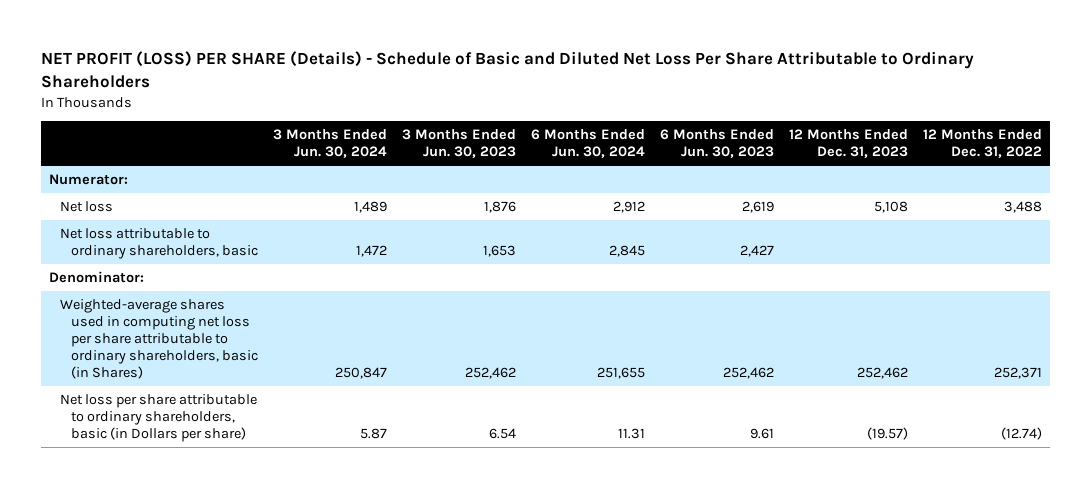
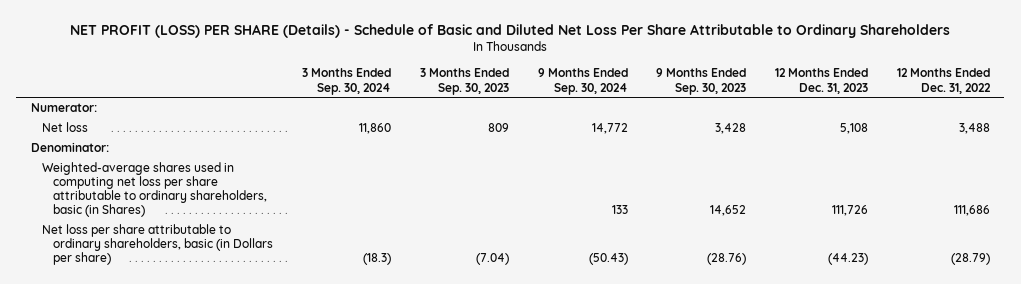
[273,129,388,159] 3 Months Ended Jun. 30, 2024 -> none
[402,129,517,159] 3 Months Ended Jun. 30, 2023 -> none
[531,129,646,159] 6 Months Ended Jun. 30, 2024 -> none
[660,129,775,159] 6 Months Ended Jun. 30, 2023 -> none
none -> [302,68,392,95] 3 Months Ended Sep. 30, 2024
none -> [419,68,509,95] 3 Months Ended Sep. 30, 2023
none -> [537,68,628,95] 9 Months Ended Sep. 30, 2024
none -> [656,68,747,95] 9 Months Ended Sep. 30, 2023
[60,228,259,260] Net loss attributable to ordinary shareholders, basic -> none
[857,367,909,380] 252,462 -> [832,205,869,217] 111,726
[994,367,1043,380] 252,371 -> [953,205,990,217] 111,686
[867,427,909,441] (19.57) -> [828,253,869,266] (44.23)
[1001,427,1043,441] (12.74) -> [950,253,990,266] (28.79)

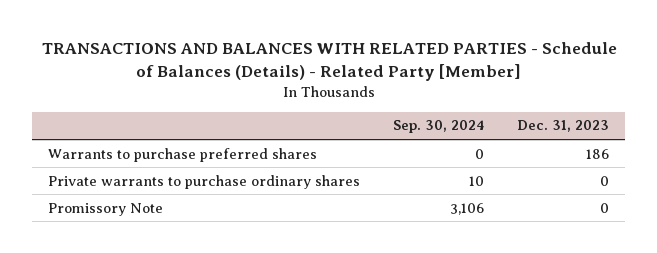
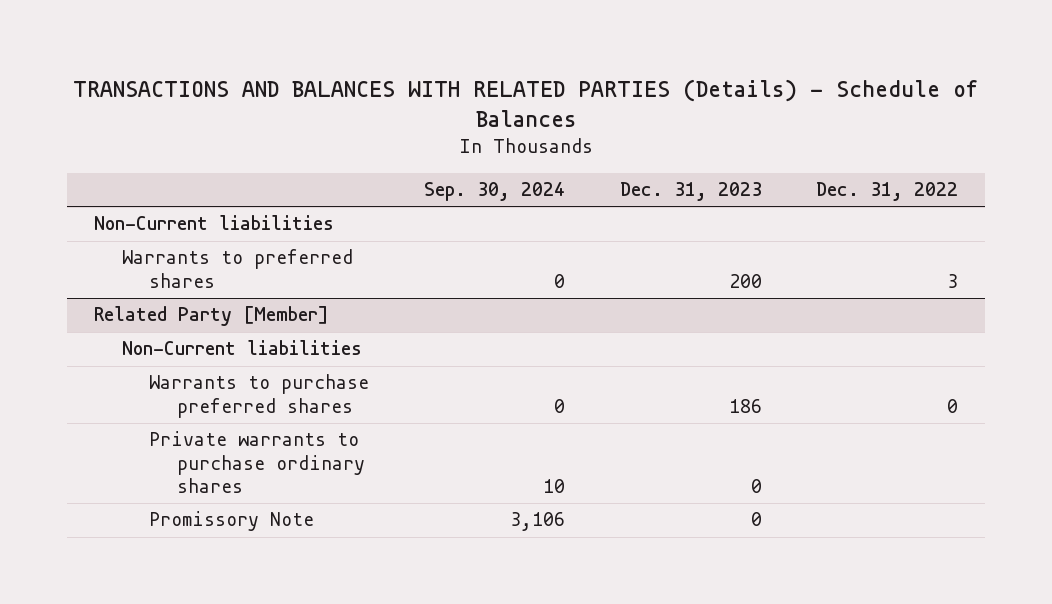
[41,42,617,82] TRANSACTIONS AND BALANCES WITH RELATED PARTIES - Schedule of Balances (Details) - Related Party [Member] -> [72,78,978,128] TRANSACTIONS AND BALANCES WITH RELATED PARTIES (Details) - Schedule of Balances
none -> [816,182,959,202] Dec. 31, 2022
none -> [93,215,334,231] Non-Current liabilities
none -> [121,249,353,288] Warrants to preferred shares
none -> [93,306,329,327] Related Party [Member]
none -> [121,340,362,356] Non-Current liabilities

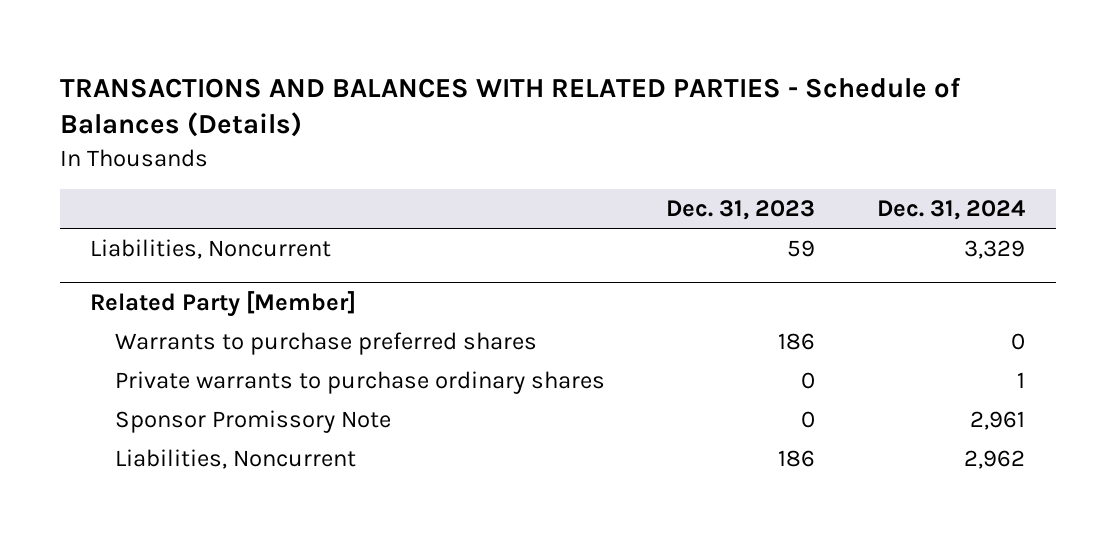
[72,78,978,128] TRANSACTIONS AND BALANCES WITH RELATED PARTIES (Details) - Schedule of Balances -> [59,76,961,138] TRANSACTIONS AND BALANCES WITH RELATED PARTIES - Schedule of Balances (Details)
[423,182,565,202] Sep. 30, 2024 -> none
[816,182,959,202] Dec. 31, 2022 -> none
none -> [876,200,1025,221] Dec. 31, 2024
[93,215,334,231] Non-Current liabilities -> none
[121,249,353,288] Warrants to preferred shares -> none
none -> [90,239,332,260] Liabilities, Noncurrent
[121,340,362,356] Non-Current liabilities -> none
[149,511,315,532] Promissory Note -> [115,410,392,434] Sponsor Promissory Note
none -> [115,449,357,470] Liabilities, Noncurrent

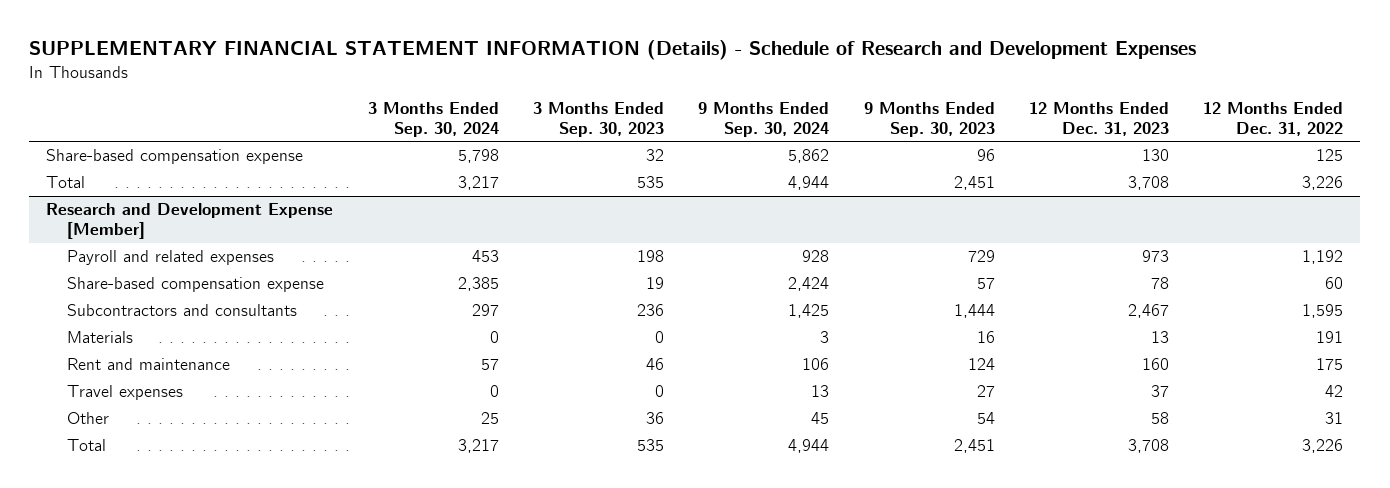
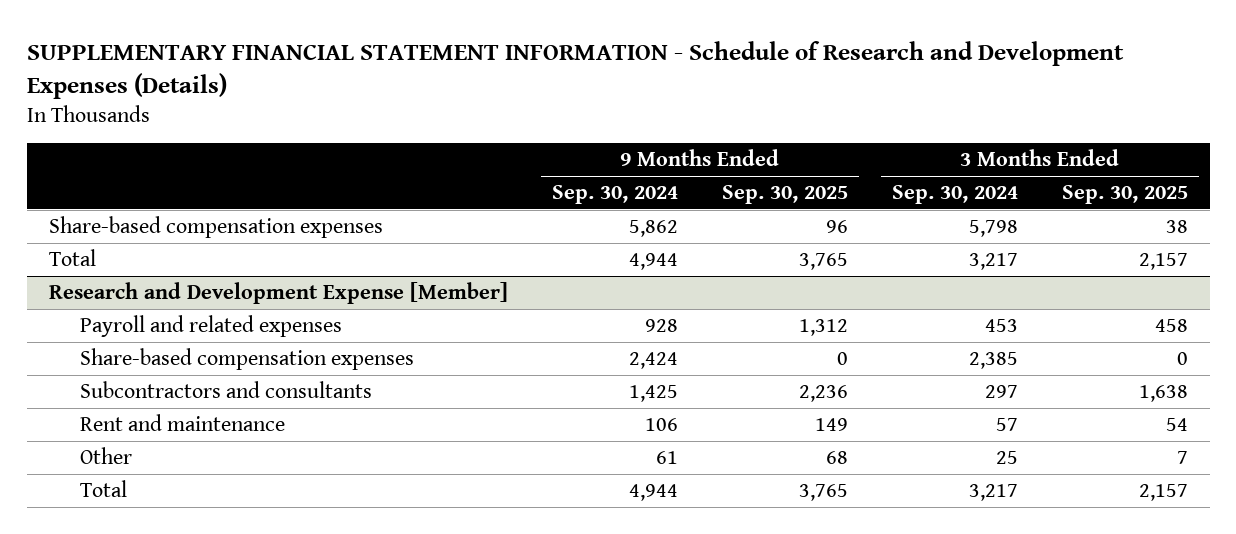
[29,40,1197,61] SUPPLEMENTARY FINANCIAL STATEMENT INFORMATION (Details) - Schedule of Research and Development Expenses -> [26,40,1124,99] SUPPLEMENTARY FINANCIAL STATEMENT INFORMATION - Schedule of Research and Development Expenses (Details)
[532,101,664,137] 3 Months Ended Sep. 30, 2023 -> none
[863,101,995,137] 9 Months Ended Sep. 30, 2023 -> none
[1028,101,1169,136] 12 Months Ended Dec. 31, 2023 -> none
[1203,101,1344,136] 12 Months Ended Dec. 31, 2022 -> none
none -> [721,185,848,205] Sep. 30, 2025
none -> [1061,185,1188,205] Sep. 30, 2025
[46,149,304,165] Share-based compensation expense -> [48,216,383,239] Share-based compensation expenses
[67,277,325,293] Share-based compensation expense -> [79,348,414,371] Share-based compensation expenses
[67,331,134,344] Materials -> none
[67,385,184,401] Travel expenses -> none
[811,412,830,425] 45 -> [655,451,678,465] 61

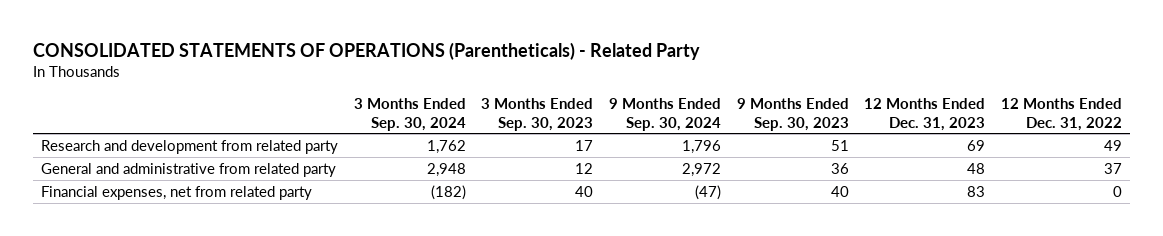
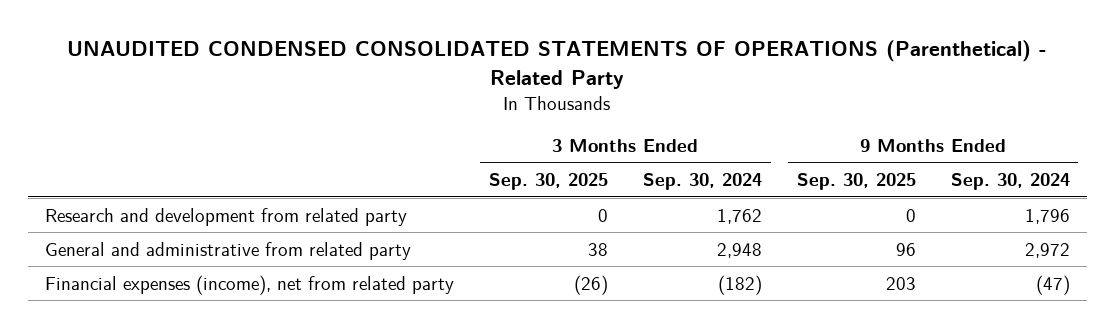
[33,41,701,60] CONSOLIDATED STATEMENTS OF OPERATIONS (Parentheticals) - Related Party -> [67,40,1048,90] UNAUDITED CONDENSED CONSOLIDATED STATEMENTS OF OPERATIONS (Parenthetical) - Related Party
[481,97,594,131] 3 Months Ended Sep. 30, 2023 -> none
[736,97,849,131] 9 Months Ended Sep. 30, 2023 -> none
[864,97,986,131] 12 Months Ended Dec. 31, 2023 -> none
[1001,97,1123,131] 12 Months Ended Dec. 31, 2022 -> none
none -> [489,173,609,191] Sep. 30, 2025
none -> [796,173,916,191] Sep. 30, 2025
[41,185,313,200] Financial expenses, net from related party -> [45,274,455,295] Financial expenses (income), net from related party

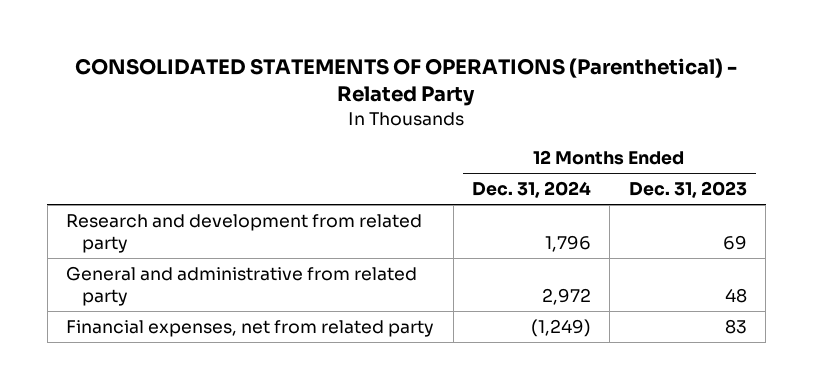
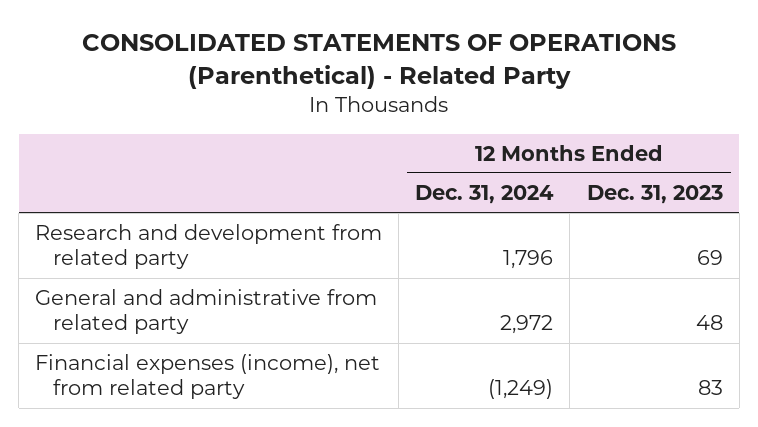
[66,319,435,337] Financial expenses, net from related party -> [35,354,381,400] Financial expenses (income), net from related party

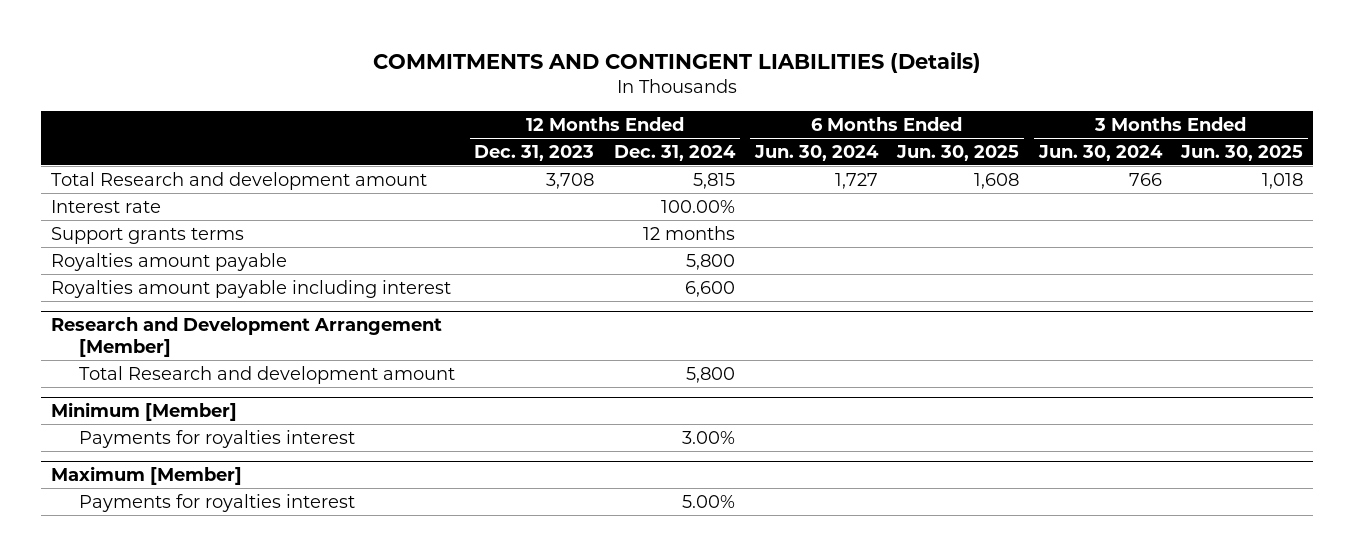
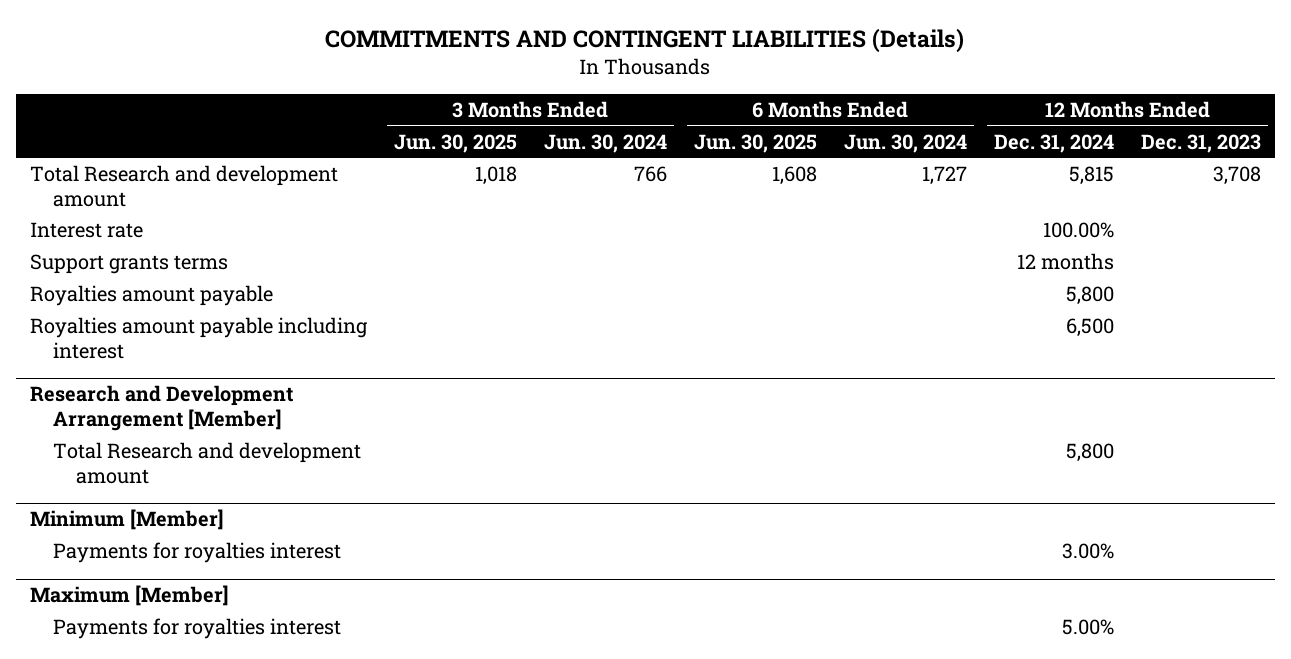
[685,280,736,297] 6,600 -> [1066,318,1115,338] 6,500

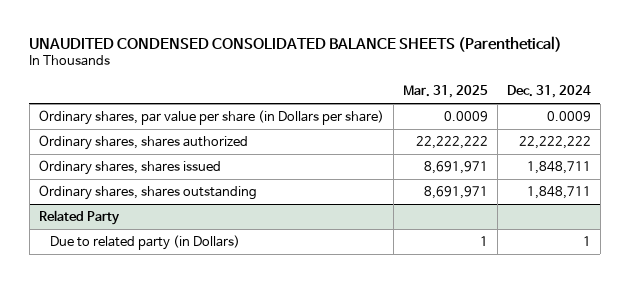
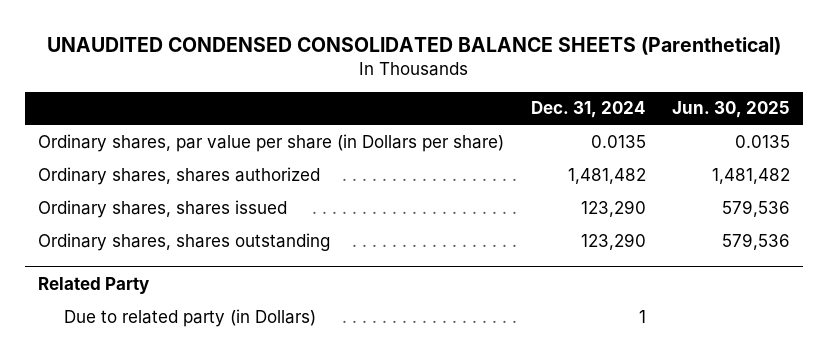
[402,85,488,99] Mar. 31, 2025 -> none
none -> [671,101,790,119] Jun. 30, 2025
[546,111,591,123] 0.0009 -> [590,134,646,148] 0.0135
[518,136,591,150] 22,222,222 -> [567,167,646,184] 1,481,482
[526,161,591,175] 1,848,711 -> [580,199,646,217] 123,290
[526,186,591,200] 1,848,711 -> [580,232,646,250] 123,290

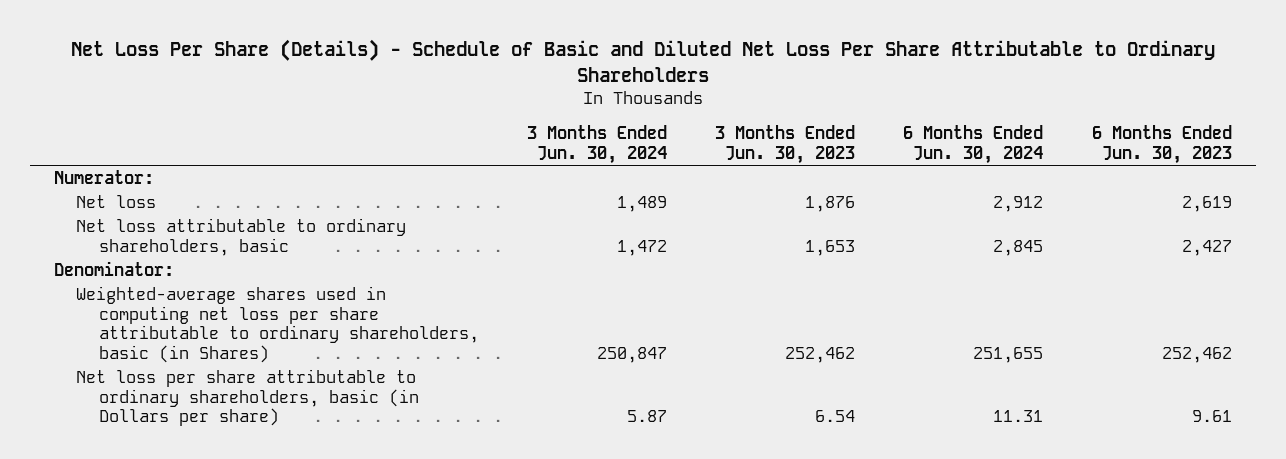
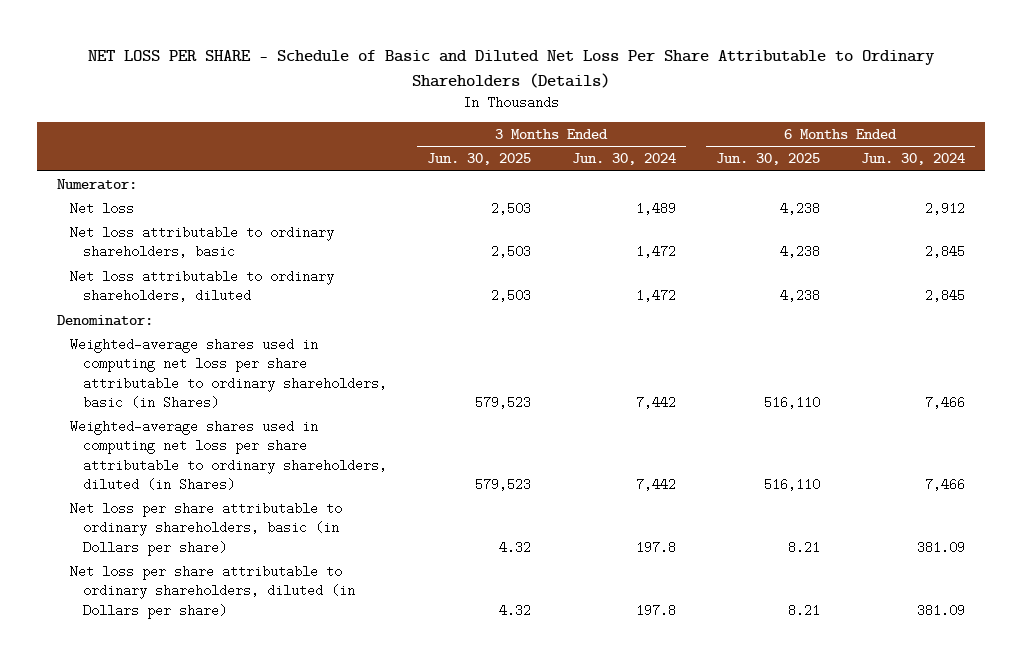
[70,38,1215,82] Net Loss Per Share (Details) - Schedule of Basic and Diluted Net Loss Per Share Attributable to Ordinary Shareholders -> [87,50,935,88] NET LOSS PER SHARE - Schedule of Basic and Diluted Net Loss Per Share Attributable to Ordinary Shareholders (Details)
[715,125,856,164] 3 Months Ended Jun. 30, 2023 -> none
[1091,125,1232,164] 6 Months Ended Jun. 30, 2023 -> none
none -> [427,153,532,166] Jun. 30, 2025
none -> [716,153,821,166] Jun. 30, 2025
none -> [69,269,334,303] Net loss attributable to ordinary shareholders, diluted
[596,347,667,364] 250,847 -> [635,395,676,409] 7,442
[973,347,1044,364] 251,655 -> [924,395,965,409] 7,466
none -> [69,419,387,491] Weighted-average shares used in computing net loss per share attributable to ordinary shareholders, diluted (in Shares)
[626,410,667,423] 5.87 -> [635,540,676,554] 197.8
[993,410,1044,423] 11.31 -> [916,540,965,554] 381.09
none -> [69,564,355,619] Net loss per share attributable to ordinary shareholders, diluted (in Dollars per share)

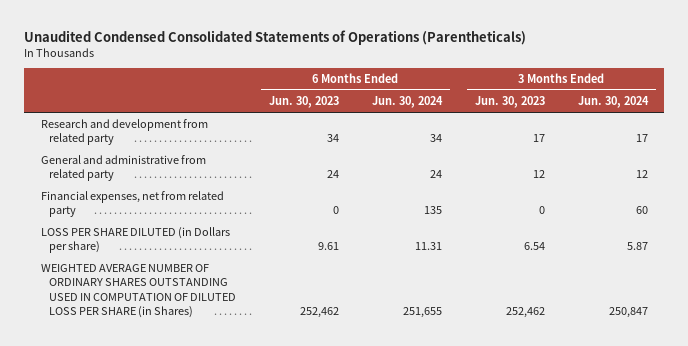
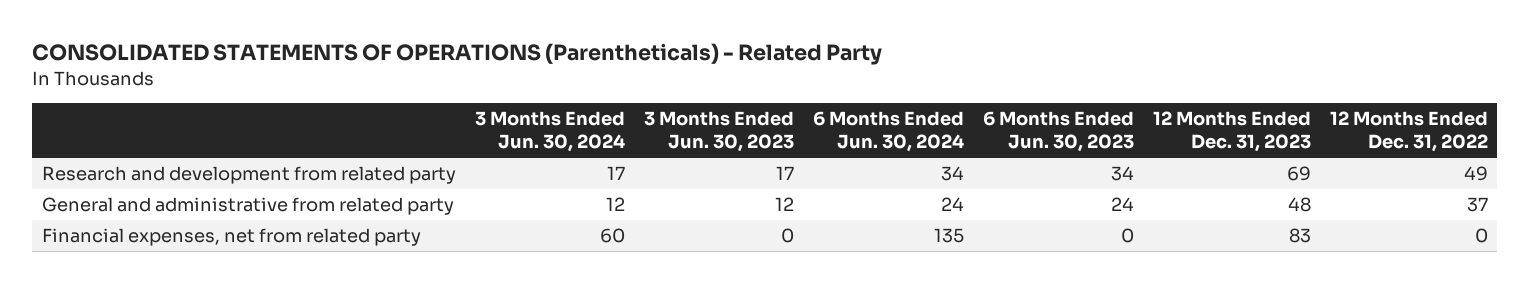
[24,29,527,45] Unaudited Condensed Consolidated Statements of Operations (Parentheticals) -> [32,43,883,66] CONSOLIDATED STATEMENTS OF OPERATIONS (Parentheticals) - Related Party
none -> [1152,111,1311,153] 12 Months Ended Dec. 31, 2023
none -> [1329,111,1488,153] 12 Months Ended Dec. 31, 2022
[40,227,230,254] LOSS PER SHARE DILUTED (in Dollars per share) -> none
[40,264,236,318] WEIGHTED AVERAGE NUMBER OF ORDINARY SHARES OUTSTANDING USED IN COMPUTATION OF DILUTED LOSS PER SHARE (in Shares) -> none

